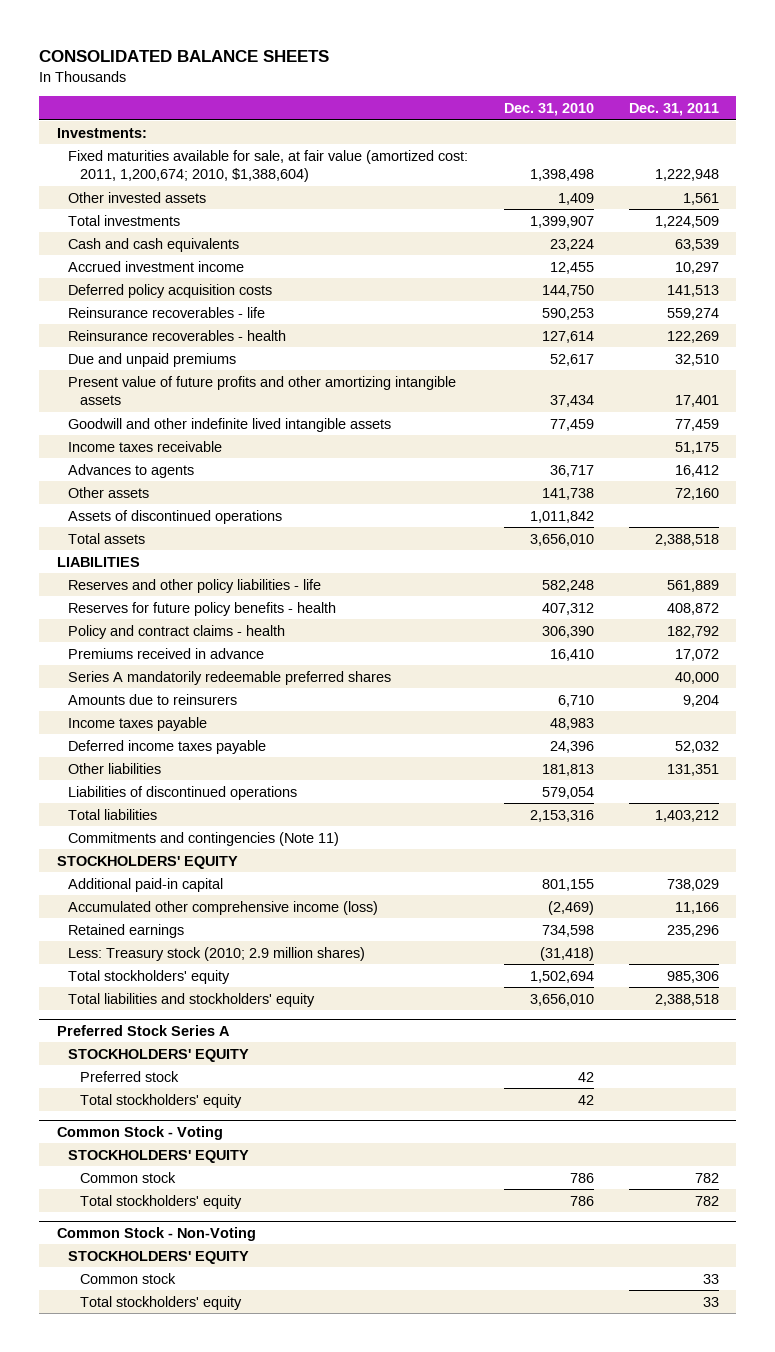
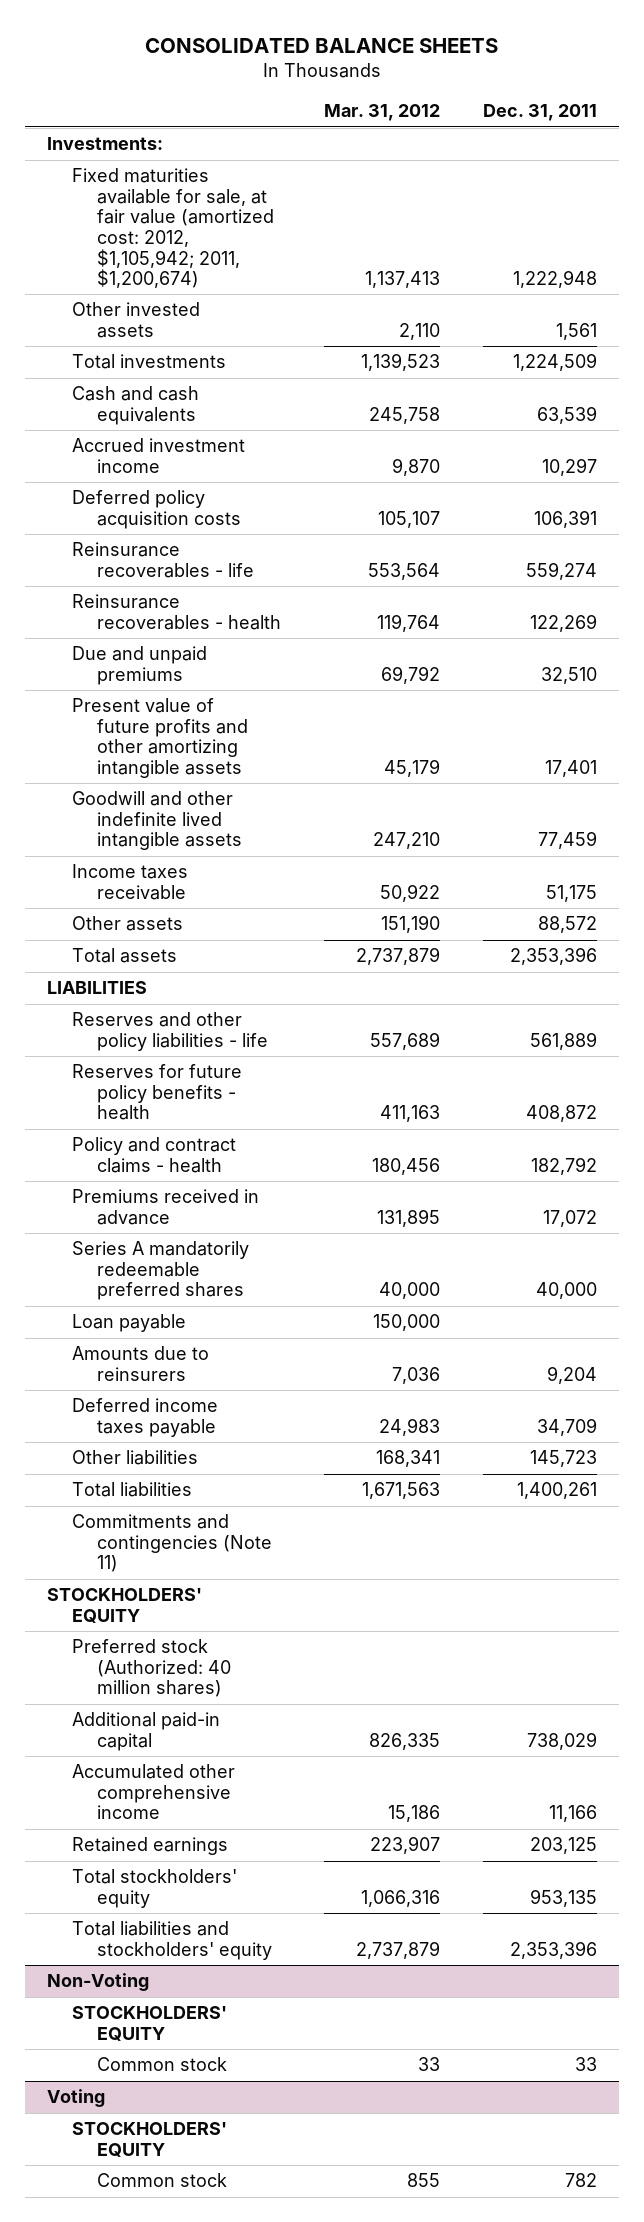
[503,103,594,117] Dec. 31, 2010 -> none
none -> [324,104,441,122] Mar. 31, 2012
[68,149,469,183] Fixed maturities available for sale, at fair value (amortized cost: 2011, 1,200,674; 2010, $1,388,604) -> [71,168,274,289] Fixed maturities available for sale, at fair value (amortized cost: 2012, $1,105,942; 2011, $1,200,674)
[666,284,719,297] 141,513 -> [534,509,598,528] 106,391
[68,463,195,478] Advances to agents -> none
[68,509,283,524] Assets of discontinued operations -> none
[674,487,719,500] 72,160 -> [538,916,598,934] 88,572
[654,533,719,546] 2,388,518 -> [510,947,598,966] 2,353,396
none -> [71,1314,186,1333] Loan payable
[68,716,208,731] Income taxes payable -> none
[68,785,298,800] Liabilities of discontinued operations -> none
[674,740,719,753] 52,032 -> [537,1417,598,1436] 34,709
[666,763,719,776] 131,351 -> [530,1450,598,1468] 145,723
[654,809,719,822] 1,403,212 -> [517,1482,598,1500] 1,400,261
none -> [71,1639,231,1698] Preferred stock (Authorized: 40 million shares)
[68,946,366,961] Less: Treasury stock (2010; 2.9 million shares) -> none
[56,1024,230,1036] Preferred Stock Series A -> none
[68,900,379,915] Accumulated other comprehensive income (loss) -> [71,1764,235,1820] Accumulated other comprehensive income
[666,924,719,937] 235,296 -> [530,1837,598,1855] 203,125
[666,970,719,983] 985,306 -> [530,1888,598,1907] 953,135
[654,993,719,1006] 2,388,518 -> [510,1940,598,1959] 2,353,396
none -> [47,1973,150,1992] Non-Voting
[80,1070,180,1082] Preferred stock -> none
[80,1093,243,1108] Total stockholders' equity -> none
[56,1125,223,1140] Common Stock - Voting -> none
none -> [96,2057,227,2072] Common stock
none -> [47,2089,106,2108] Voting
[80,1194,243,1209] Total stockholders' equity -> none
[56,1226,256,1241] Common Stock - Non-Voting -> none
[68,1250,250,1264] STOCKHOLDERS' EQUITY -> none
[80,1272,177,1284] Common stock -> none
[80,1295,243,1310] Total stockholders' equity -> none

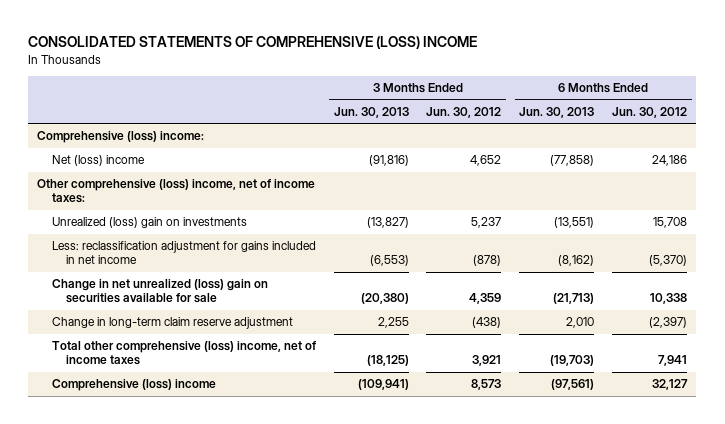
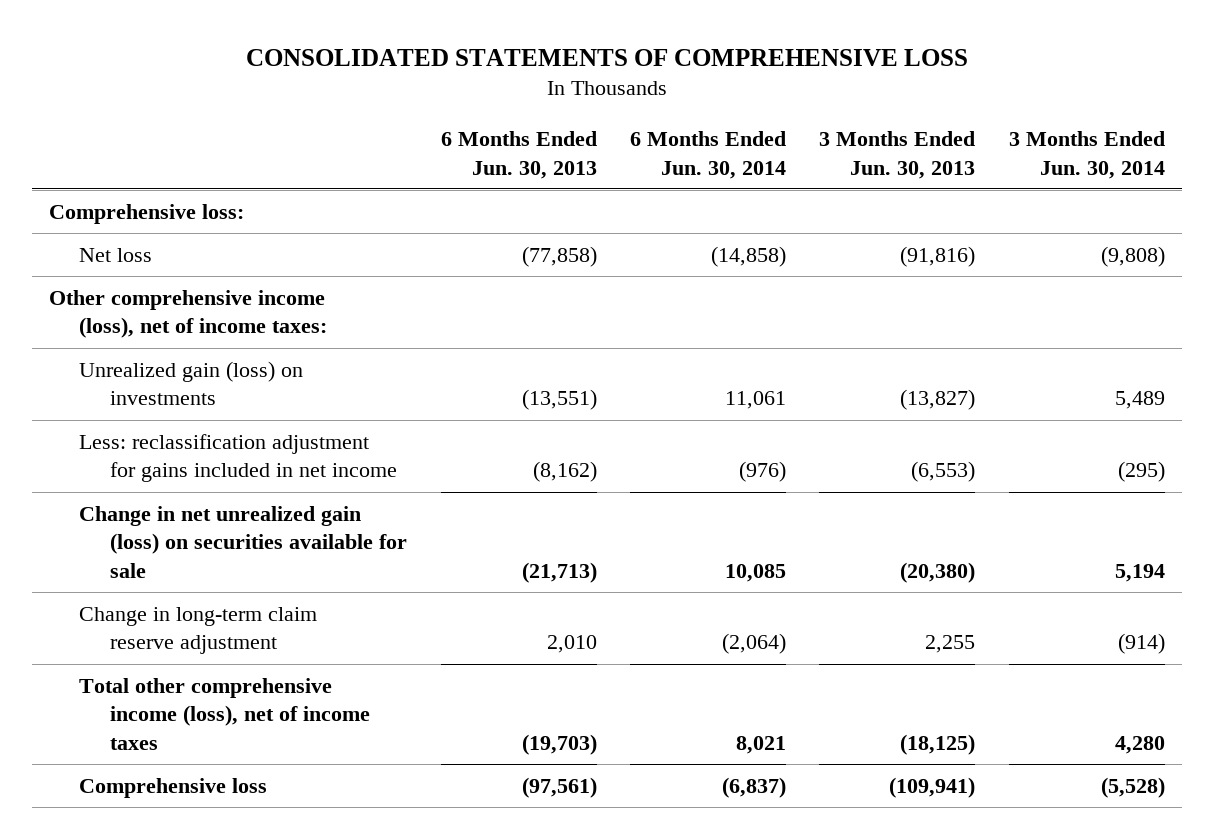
[28,36,478,50] CONSOLIDATED STATEMENTS OF COMPREHENSIVE (LOSS) INCOME -> [245,48,968,66] CONSOLIDATED STATEMENTS OF COMPREHENSIVE LOSS
[426,106,502,118] Jun. 30, 2012 -> none
[612,106,688,118] Jun. 30, 2012 -> none
none -> [629,131,786,179] 6 Months Ended Jun. 30, 2014
none -> [1008,131,1165,179] 3 Months Ended Jun. 30, 2014
[37,131,205,144] Comprehensive (loss) income: -> [48,203,244,224] Comprehensive loss:
[51,155,145,167] Net (loss) income -> [79,247,153,262] Net loss
[37,179,316,204] Other comprehensive (loss) income, net of income taxes: -> [48,289,328,339] Other comprehensive income (loss), net of income taxes:
[51,217,247,229] Unrealized (loss) gain on investments -> [79,360,304,406] Unrealized gain (loss) on investments
[51,279,268,304] Change in net unrealized (loss) gain on securities available for sale -> [79,505,408,578] Change in net unrealized gain (loss) on securities available for sale
[51,341,316,366] Total other comprehensive (loss) income, net of income taxes -> [79,677,371,750] Total other comprehensive income (loss), net of income taxes
[51,379,216,392] Comprehensive (loss) income -> [79,777,268,798] Comprehensive loss

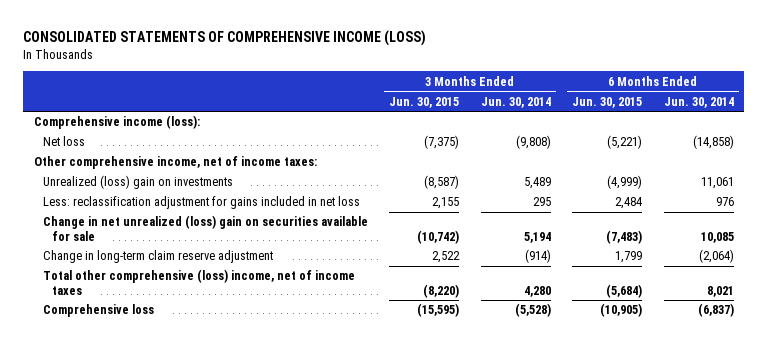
[245,48,968,66] CONSOLIDATED STATEMENTS OF COMPREHENSIVE LOSS -> [22,30,426,47] CONSOLIDATED STATEMENTS OF COMPREHENSIVE INCOME (LOSS)
[440,131,597,179] 6 Months Ended Jun. 30, 2013 -> none
[819,131,976,179] 3 Months Ended Jun. 30, 2013 -> none
none -> [389,96,460,108] Jun. 30, 2015
none -> [572,96,643,108] Jun. 30, 2015
[48,203,244,224] Comprehensive loss: -> [33,115,200,130] Comprehensive income (loss):
[48,289,328,339] Other comprehensive income (loss), net of income taxes: -> [33,156,317,170] Other comprehensive income, net of income taxes:
[79,360,304,406] Unrealized gain (loss) on investments -> [42,175,233,190] Unrealized (loss) gain on investments
[79,433,398,483] Less: reclassification adjustment for gains included in net income -> [42,196,360,210] Less: reclassification adjustment for gains included in net loss
[738,461,786,483] (976) -> [715,197,734,207] 976
[1117,461,1165,483] (295) -> [532,197,551,207] 295
[79,505,408,578] Change in net unrealized gain (loss) on securities available for sale -> [42,215,368,241] Change in net unrealized (loss) gain on securities available for sale
[79,677,371,750] Total other comprehensive income (loss), net of income taxes -> [42,269,355,295] Total other comprehensive (loss) income, net of income taxes

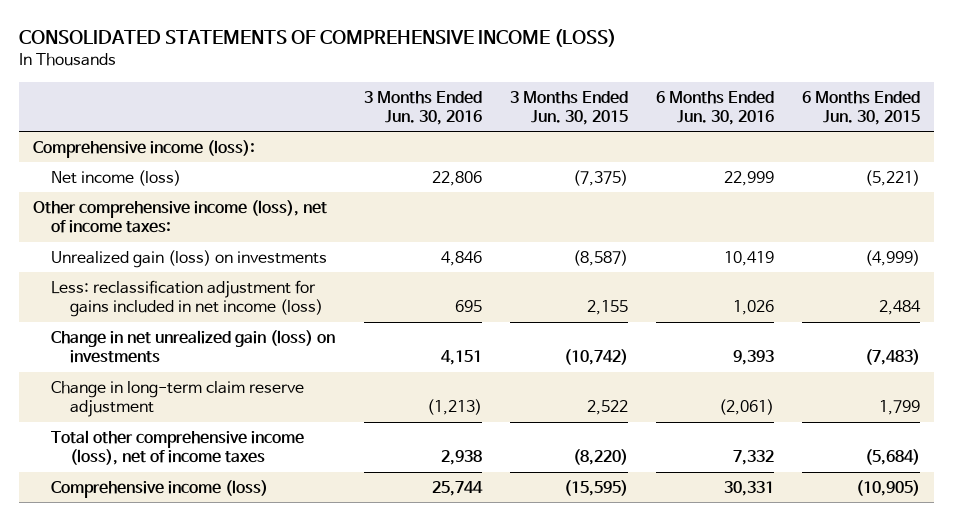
[480,96,551,108] Jun. 30, 2014 -> none
[663,96,734,108] Jun. 30, 2014 -> none
none -> [363,90,482,125] 3 Months Ended Jun. 30, 2016
none -> [655,90,774,125] 6 Months Ended Jun. 30, 2016
[42,136,85,147] Net loss -> [51,170,182,187] Net income (loss)
[33,156,317,170] Other comprehensive income, net of income taxes: -> [32,200,327,234] Other comprehensive income (loss), net of income taxes:
[42,175,233,190] Unrealized (loss) gain on investments -> [51,250,328,269] Unrealized gain (loss) on investments
[42,196,360,210] Less: reclassification adjustment for gains included in net loss -> [51,280,324,318] Less: reclassification adjustment for gains included in net income (loss)
[42,215,368,241] Change in net unrealized (loss) gain on securities available for sale -> [51,330,336,364] Change in net unrealized gain (loss) on investments
[42,269,355,295] Total other comprehensive (loss) income, net of income taxes -> [51,430,305,466] Total other comprehensive income (loss), net of income taxes
[42,304,154,318] Comprehensive loss -> [51,480,269,499] Comprehensive income (loss)

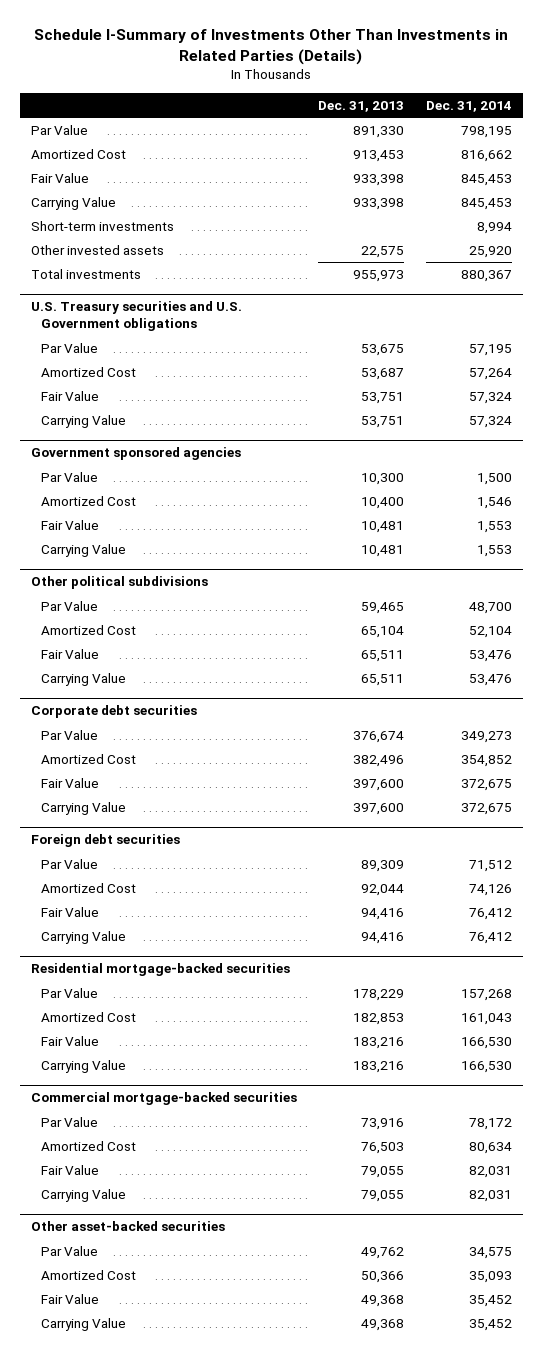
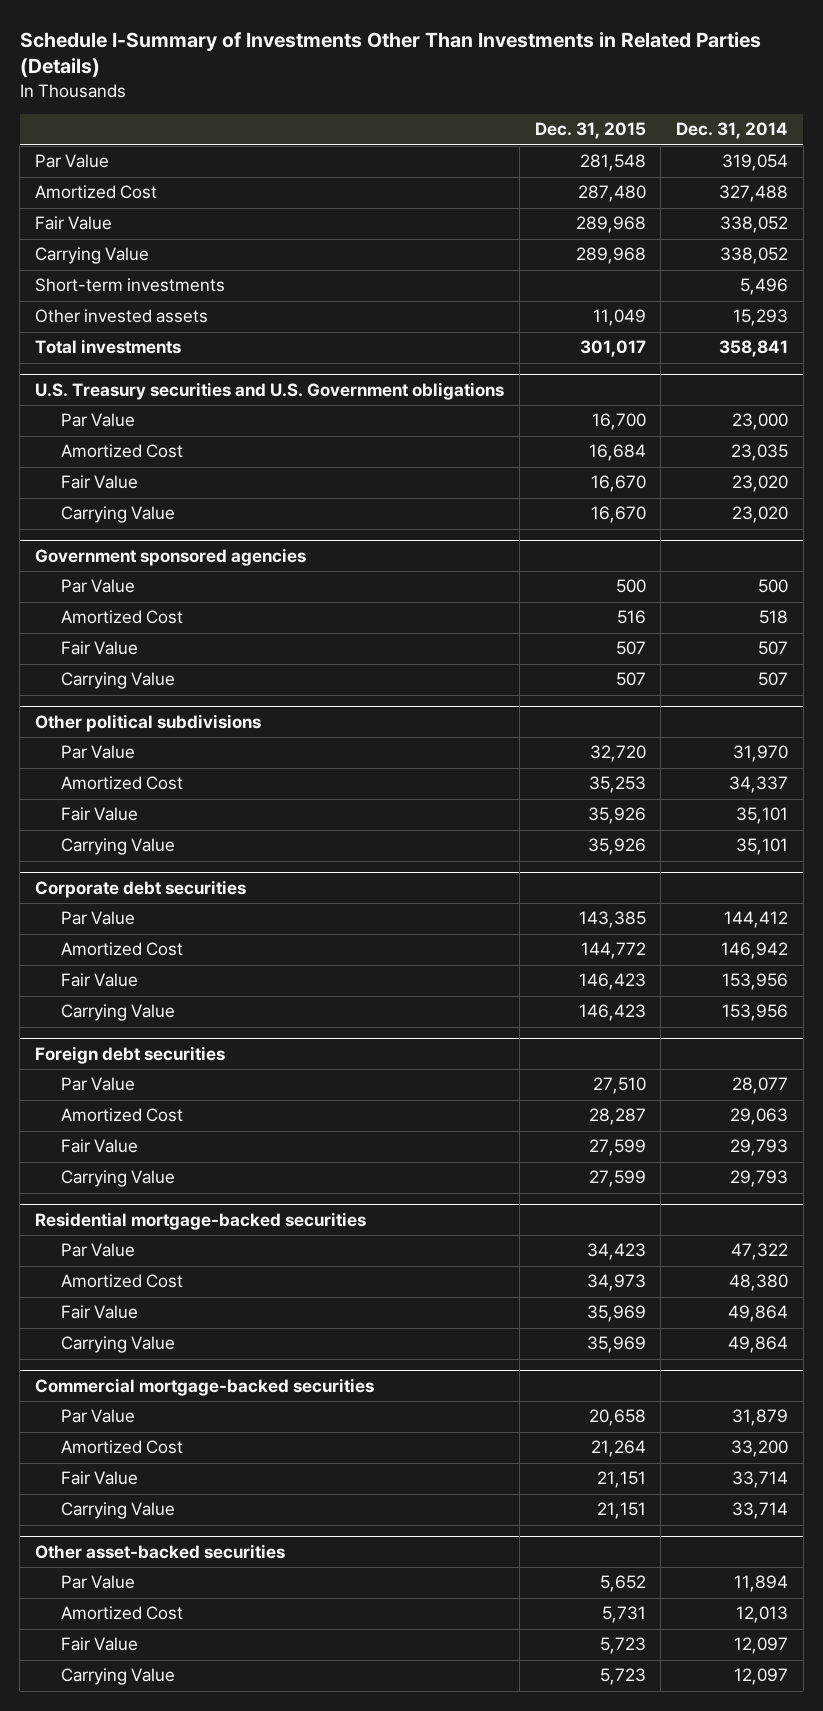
[318,100,405,112] Dec. 31, 2013 -> none
none -> [534,122,646,140] Dec. 31, 2015
[461,125,513,138] 798,195 -> [722,154,789,172] 319,054
[461,149,513,162] 816,662 -> [719,185,789,203] 327,488
[461,173,513,186] 845,453 -> [720,216,789,234] 338,052
[461,197,513,210] 845,453 -> [720,247,789,265] 338,052
[477,221,513,234] 8,994 -> [740,278,789,296] 5,496
[469,245,513,258] 25,920 -> [733,309,789,327] 15,293
[461,269,513,282] 880,367 -> [719,340,789,358] 358,841
[469,343,513,356] 57,195 -> [732,413,789,431] 23,000
[469,367,513,380] 57,264 -> [731,444,789,462] 23,035
[469,391,513,404] 57,324 -> [732,475,789,493] 23,020
[469,415,513,428] 57,324 -> [732,506,789,524] 23,020
[477,472,513,485] 1,500 -> [758,579,789,594] 500
[477,496,513,509] 1,546 -> [759,610,789,625] 518
[477,520,513,533] 1,553 -> [758,641,789,656] 507
[477,544,513,557] 1,553 -> [758,672,789,687] 507
[469,601,513,614] 48,700 -> [733,745,789,763] 31,970
[469,625,513,638] 52,104 -> [729,776,789,794] 34,337
[469,649,513,662] 53,476 -> [736,807,789,825] 35,101
[469,673,513,686] 53,476 -> [736,838,789,856] 35,101
[461,730,513,743] 349,273 -> [724,911,789,929] 144,412
[461,754,513,767] 354,852 -> [721,942,789,960] 146,942
[461,778,513,791] 372,675 -> [722,973,789,991] 153,956
[461,802,513,815] 372,675 -> [722,1004,789,1022] 153,956
[469,859,513,872] 71,512 -> [732,1077,789,1095] 28,077
[469,883,513,896] 74,126 -> [730,1108,789,1126] 29,063
[469,907,513,920] 76,412 -> [730,1139,789,1157] 29,793
[469,931,513,944] 76,412 -> [730,1170,789,1188] 29,793
[461,988,513,1001] 157,268 -> [731,1243,789,1261] 47,322
[461,1012,513,1025] 161,043 -> [729,1274,789,1292] 48,380
[461,1036,513,1049] 166,530 -> [728,1305,789,1323] 49,864
[461,1060,513,1073] 166,530 -> [728,1336,789,1354] 49,864
[469,1117,513,1130] 78,172 -> [732,1409,789,1427] 31,879
[469,1141,513,1154] 80,634 -> [731,1440,789,1458] 33,200
[469,1165,513,1178] 82,031 -> [732,1471,789,1489] 33,714
[469,1189,513,1202] 82,031 -> [732,1502,789,1520] 33,714
[469,1246,513,1259] 34,575 -> [734,1575,789,1593] 11,894
[469,1270,513,1283] 35,093 -> [736,1606,789,1624] 12,013
[469,1294,513,1307] 35,452 -> [734,1637,789,1655] 12,097
[469,1318,513,1331] 35,452 -> [734,1668,789,1686] 12,097

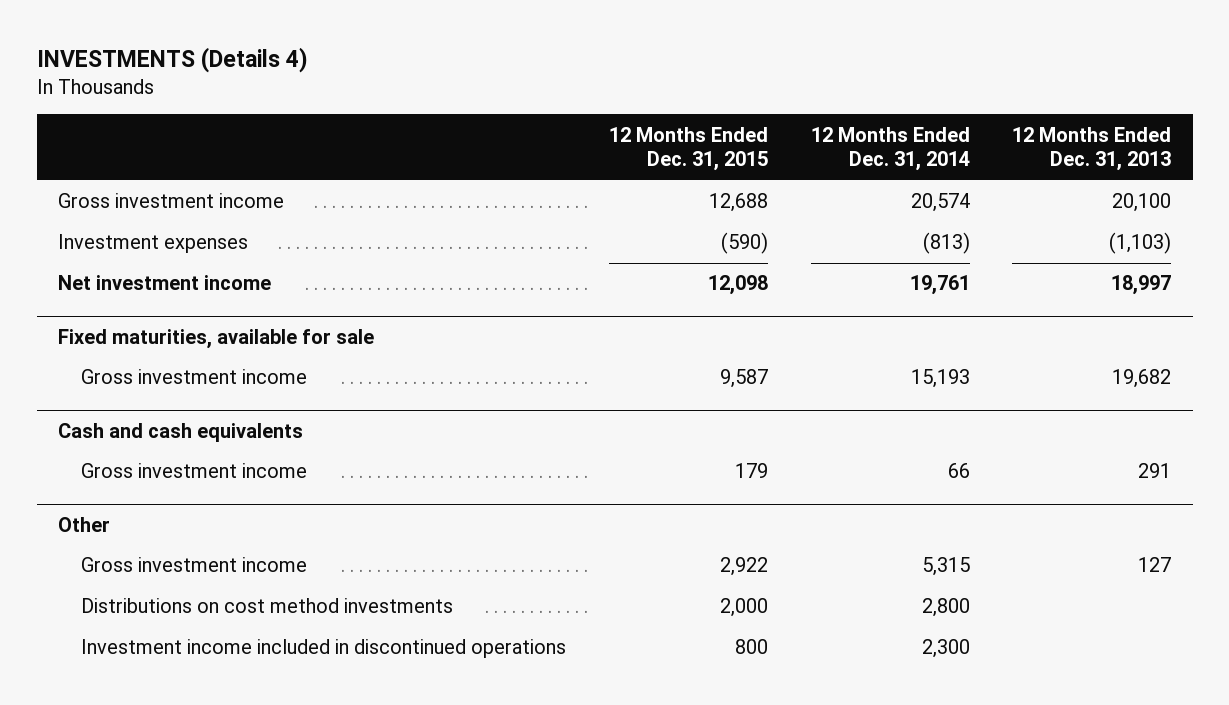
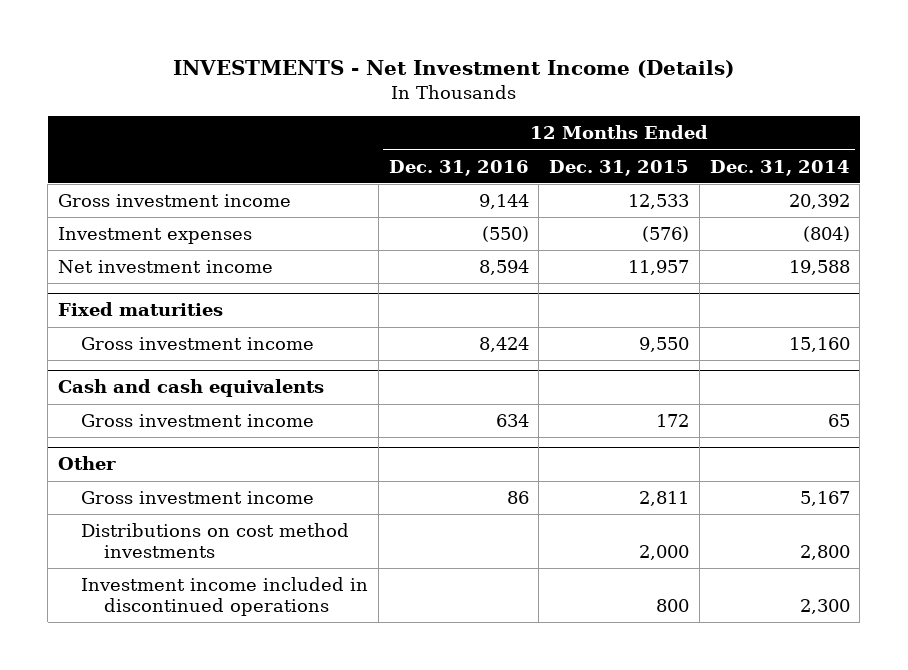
[36,47,308,74] INVESTMENTS (Details 4) -> [172,60,734,79] INVESTMENTS - Net Investment Income (Details)
[1012,126,1172,172] 12 Months Ended Dec. 31, 2013 -> none
none -> [388,159,529,176] Dec. 31, 2016
[708,193,768,213] 12,688 -> [628,193,690,209] 12,533
[910,193,970,213] 20,574 -> [788,193,850,209] 20,392
[720,232,768,255] (590) -> [642,225,690,242] (576)
[922,232,970,255] (813) -> [802,225,850,242] (804)
[707,275,768,296] 12,098 -> [628,259,690,275] 11,957
[909,275,970,296] 19,761 -> [788,259,850,275] 19,588
[57,328,374,349] Fixed maturities, available for sale -> [58,302,224,317] Fixed maturities
[719,369,768,389] 9,587 -> [639,336,690,352] 9,550
[910,369,970,389] 15,193 -> [788,336,850,352] 15,160
[734,463,768,479] 179 -> [656,413,690,427] 172
[947,463,970,479] 66 -> [827,413,850,427] 65
[719,557,768,577] 2,922 -> [639,490,690,506] 2,811
[921,557,970,577] 5,315 -> [799,490,850,506] 5,167

